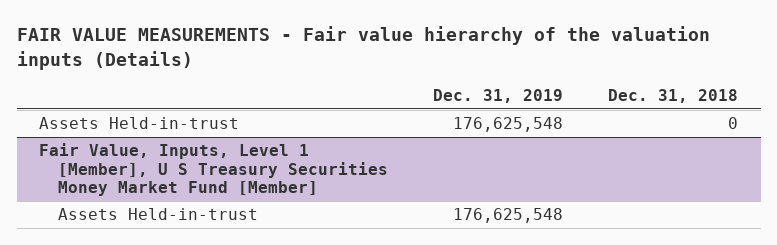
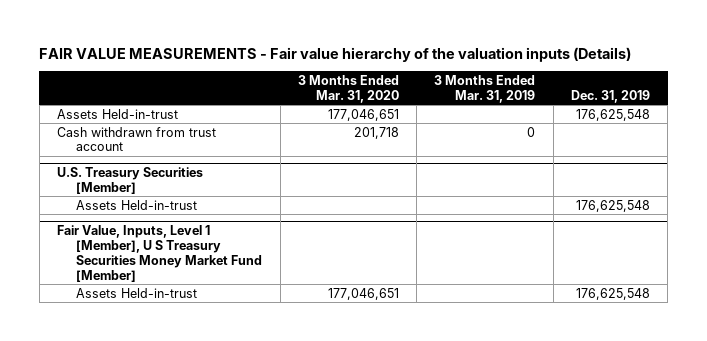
[608,88,739,103] Dec. 31, 2018 -> none
none -> [297,74,399,103] 3 Months Ended Mar. 31, 2020
none -> [434,74,536,103] 3 Months Ended Mar. 31, 2019
none -> [57,126,217,152] Cash withdrawn from trust account
none -> [57,166,204,194] U.S. Treasury Securities [Member]
none -> [76,199,198,210] Assets Held-in-trust

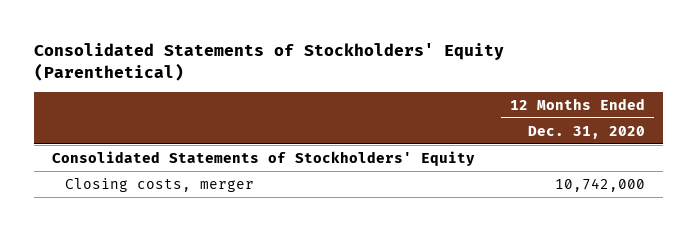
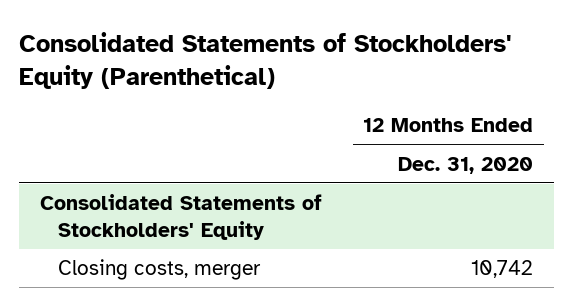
[555,177,646,192] 10,742,000 -> [471,260,534,279] 10,742

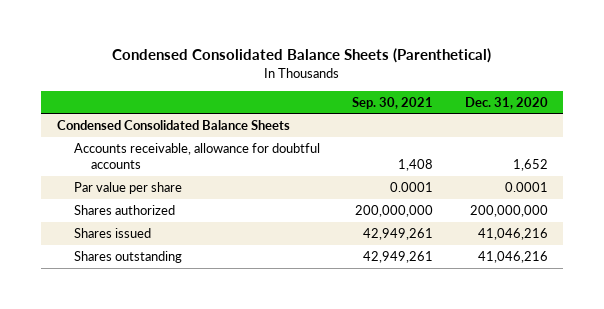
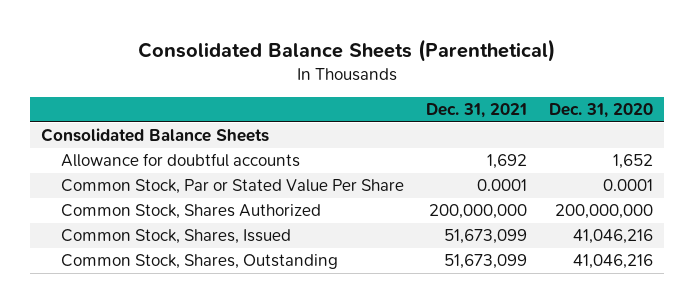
[112,48,492,64] Condensed Consolidated Balance Sheets (Parenthetical) -> [138,39,556,63] Consolidated Balance Sheets (Parenthetical)
[351,96,433,109] Sep. 30, 2021 -> none
none -> [425,103,527,119] Dec. 31, 2021
[56,119,290,130] Condensed Consolidated Balance Sheets -> [41,128,270,143] Consolidated Balance Sheets
[73,142,320,170] Accounts receivable, allowance for doubtful accounts -> [60,153,300,168] Allowance for doubtful accounts
[73,181,182,194] Par value per share -> [60,179,404,195] Common Stock, Par or Stated Value Per Share
[73,204,175,215] Shares authorized -> [60,204,321,220] Common Stock, Shares Authorized
[73,227,151,238] Shares issued -> [60,229,291,245] Common Stock, Shares, Issued
[73,250,182,263] Shares outstanding -> [60,254,338,270] Common Stock, Shares, Outstanding

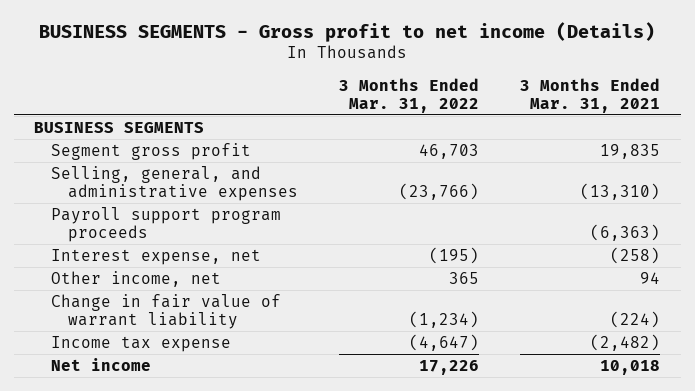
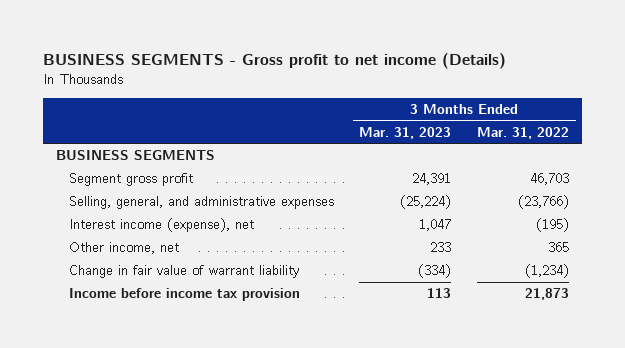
[520,77,661,113] 3 Months Ended Mar. 31, 2021 -> none
none -> [359,126,452,139] Mar. 31, 2023
[50,206,281,242] Payroll support program proceeds -> none
[50,248,261,265] Interest expense, net -> [68,218,254,233] Interest income (expense), net
[50,335,231,352] Income tax expense -> none
[50,357,151,371] Net income -> none
none -> [68,288,300,302] Income before income tax provision

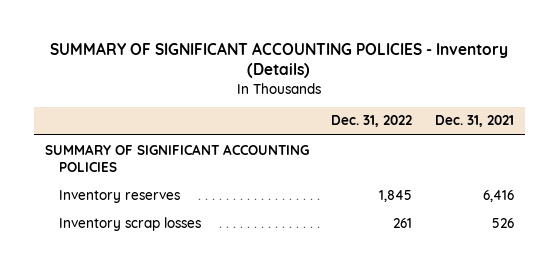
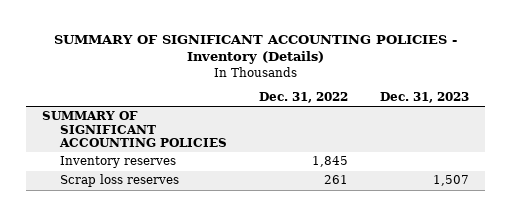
[434,115,514,128] Dec. 31, 2021 -> none
none -> [379,92,469,104] Dec. 31, 2023
[59,216,202,231] Inventory scrap losses -> [59,174,179,188] Scrap loss reserves

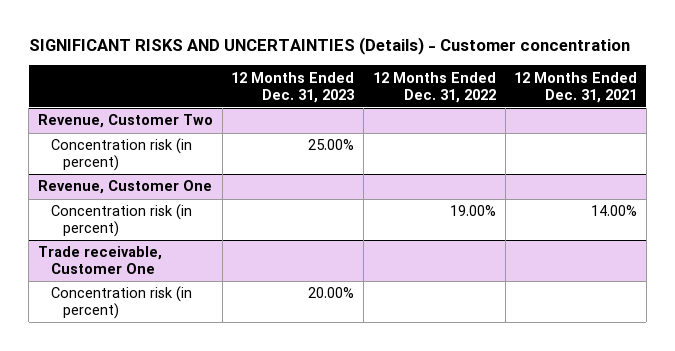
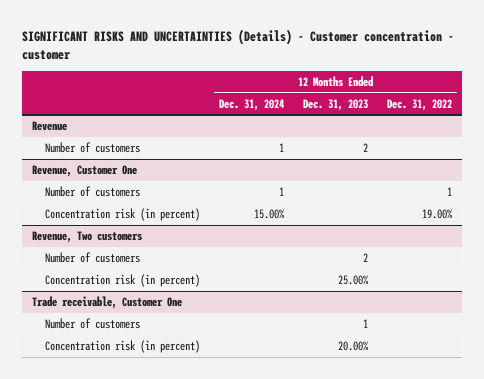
[28,37,630,56] SIGNIFICANT RISKS AND UNCERTAINTIES (Details) - Customer concentration -> [22,28,455,60] SIGNIFICANT RISKS AND UNCERTAINTIES (Details) - Customer concentration - customer
[514,71,638,103] 12 Months Ended Dec. 31, 2021 -> none
none -> [219,98,285,111] Dec. 31, 2024
[38,114,214,129] Revenue, Customer Two -> none
[50,138,192,172] Concentration risk (in percent) -> none
none -> [31,121,67,132] Revenue
none -> [45,142,141,154] Number of customers
none -> [45,186,141,198] Number of customers
none -> [31,231,142,244] Revenue, Two customers
none -> [45,252,141,264] Number of customers
none -> [45,274,201,288] Concentration risk (in percent)
none -> [45,318,141,330] Number of customers

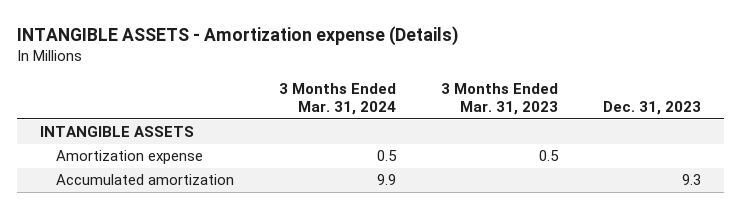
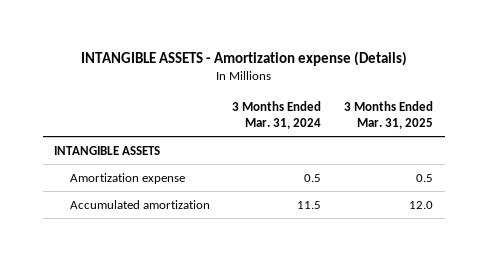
[441,82,559,116] 3 Months Ended Mar. 31, 2023 -> none
[603,101,702,116] Dec. 31, 2023 -> none
none -> [344,100,434,130] 3 Months Ended Mar. 31, 2025
[376,174,396,186] 9.9 -> [297,200,322,209] 11.5

